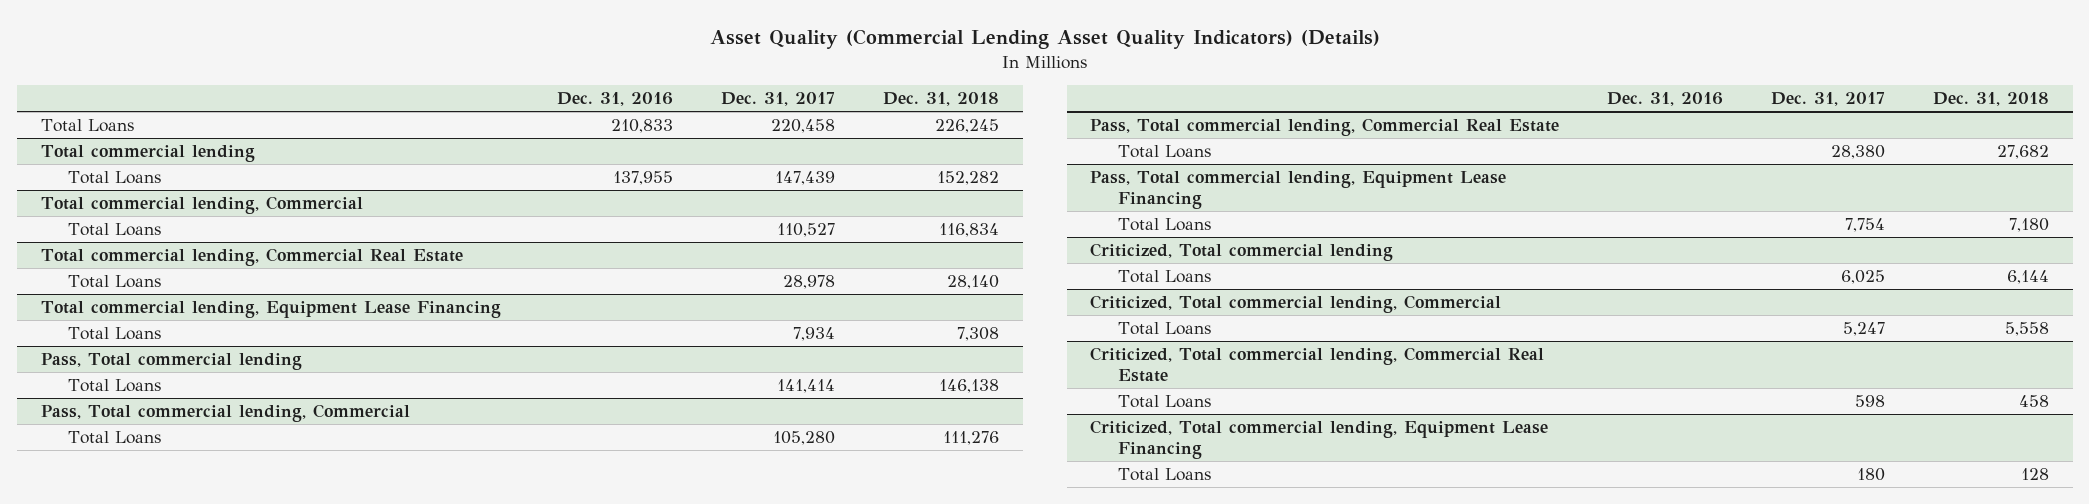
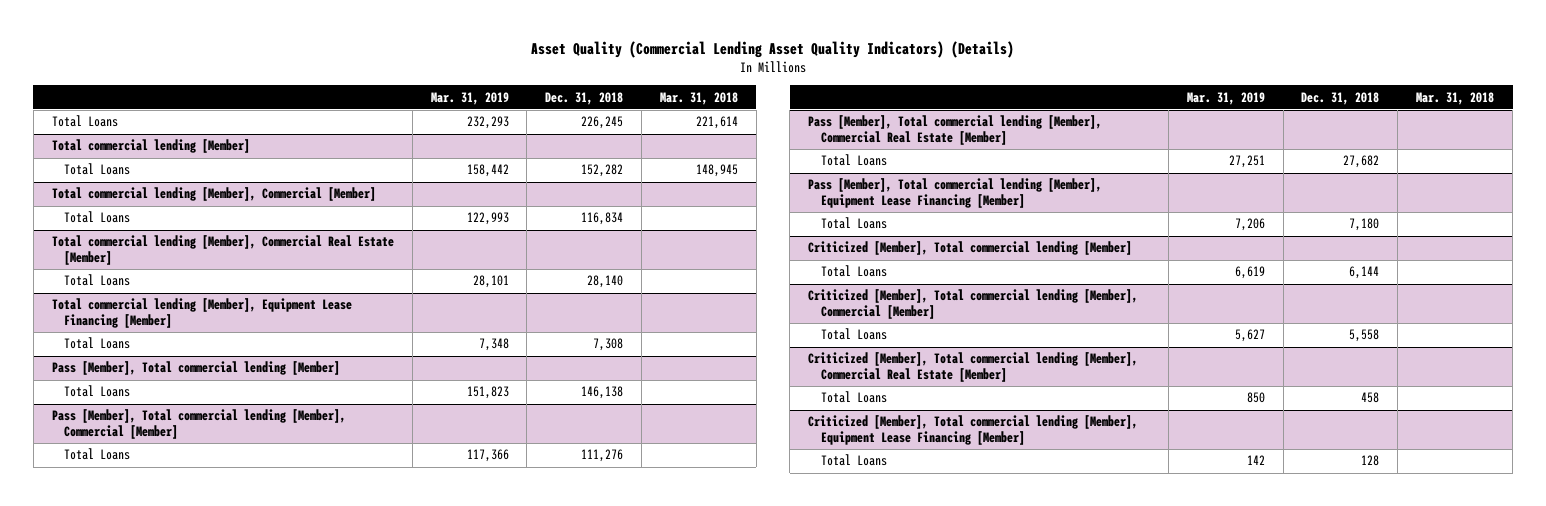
[557,92,674,107] Dec. 31, 2016 -> none
[721,92,836,107] Dec. 31, 2017 -> none
none -> [430,91,509,105] Mar. 31, 2019
none -> [660,91,739,105] Mar. 31, 2018
[40,145,255,163] Total commercial lending -> [51,139,250,154] Total commercial lending [Member]
[40,196,363,215] Total commercial lending, Commercial -> [51,187,376,202] Total commercial lending [Member], Commercial [Member]
[40,248,463,267] Total commercial lending, Commercial Real Estate -> [51,235,394,266] Total commercial lending [Member], Commercial Real Estate [Member]
[40,301,501,319] Total commercial lending, Equipment Lease Financing -> [51,298,352,329] Total commercial lending [Member], Equipment Lease Financing [Member]
[40,353,302,371] Pass, Total commercial lending -> [51,361,340,376] Pass [Member], Total commercial lending [Member]
[40,404,410,423] Pass, Total commercial lending, Commercial -> [51,409,346,440] Pass [Member], Total commercial lending [Member], Commercial [Member]
[1090,118,1560,137] Pass, Total commercial lending, Commercial Real Estate -> [807,115,1102,146] Pass [Member], Total commercial lending [Member], Commercial Real Estate [Member]
[1090,171,1507,209] Pass, Total commercial lending, Equipment Lease Financing -> [807,178,1102,209] Pass [Member], Total commercial lending [Member], Equipment Lease Financing [Member]
[1090,243,1394,262] Criticized, Total commercial lending -> [807,241,1132,256] Criticized [Member], Total commercial lending [Member]
[1090,295,1502,314] Criticized, Total commercial lending, Commercial -> [807,289,1138,320] Criticized [Member], Total commercial lending [Member], Commercial [Member]
[1090,347,1545,382] Criticized, Total commercial lending, Commercial Real Estate -> [807,352,1138,383] Criticized [Member], Total commercial lending [Member], Commercial Real Estate [Member]
[1090,420,1549,459] Criticized, Total commercial lending, Equipment Lease Financing -> [807,415,1138,446] Criticized [Member], Total commercial lending [Member], Equipment Lease Financing [Member]

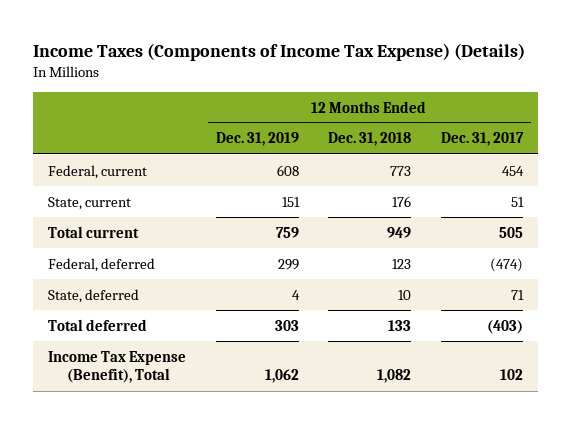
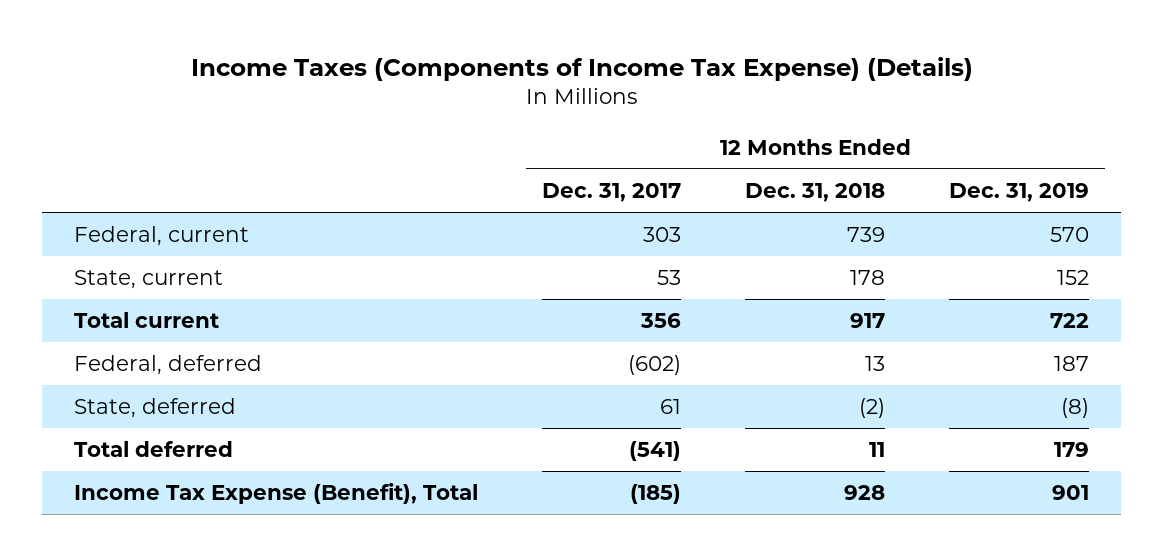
[276,164,299,176] 608 -> [1050,227,1090,243] 570
[390,165,412,176] 773 -> [847,227,886,243] 739
[502,165,525,176] 454 -> [643,227,682,243] 303
[281,196,300,207] 151 -> [1057,270,1090,286] 152
[392,195,412,207] 176 -> [850,270,886,286] 178
[511,196,525,207] 51 -> [657,270,682,286] 53
[275,226,299,238] 759 -> [1050,313,1090,329] 722
[387,226,412,238] 949 -> [850,313,886,329] 917
[499,226,524,238] 505 -> [640,313,682,329] 356
[277,258,299,270] 299 -> [1054,356,1090,372] 187
[392,258,412,269] 123 -> [865,356,886,372] 13
[490,257,524,272] (474) -> [628,355,682,376] (602)
[291,289,300,300] 4 -> [1061,398,1090,419] (8)
[398,289,412,300] 10 -> [859,398,886,419] (2)
[511,289,525,300] 71 -> [660,399,682,415] 61
[274,319,299,331] 303 -> [1054,442,1090,458] 179
[388,319,412,331] 133 -> [869,442,886,458] 11
[487,319,524,334] (403) -> [629,441,682,462] (541)
[264,369,299,384] 1,062 -> [1052,485,1090,501] 901
[377,369,412,384] 1,082 -> [844,485,886,501] 928
[500,369,524,381] 102 -> [630,484,682,505] (185)

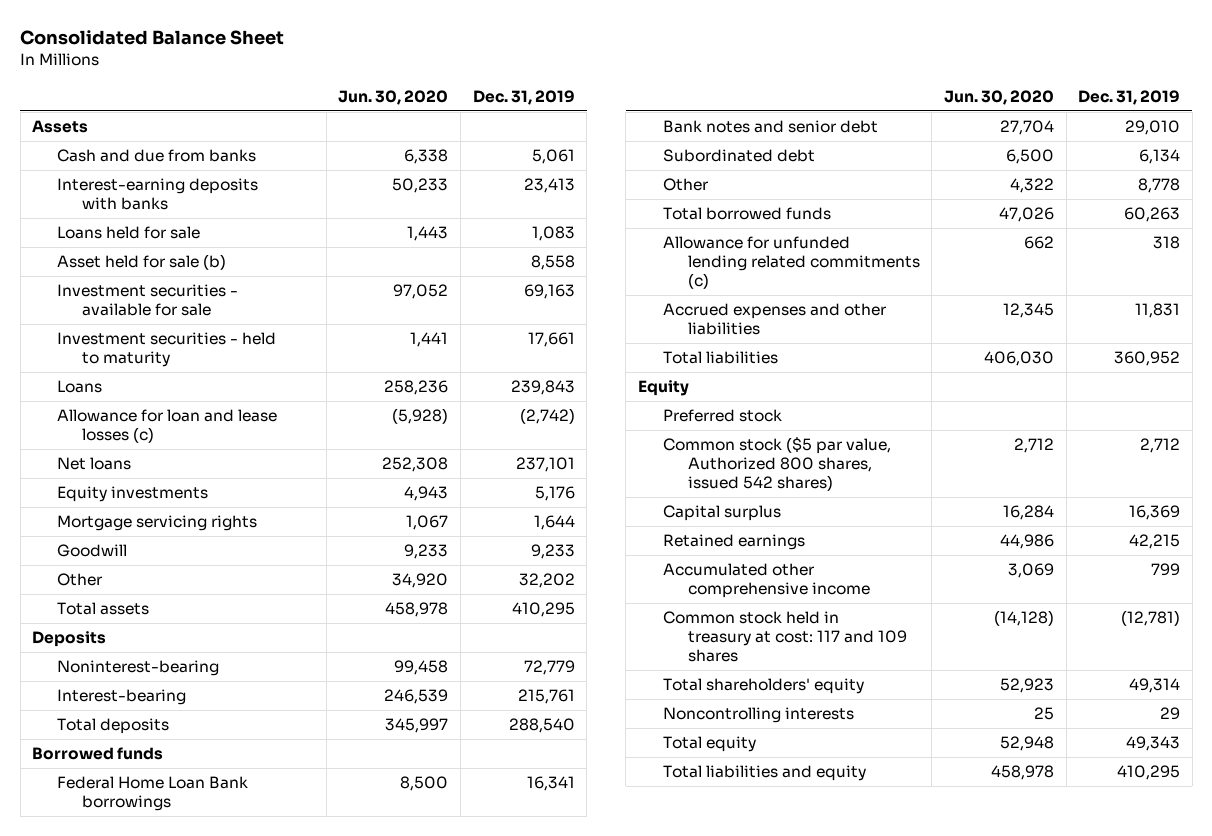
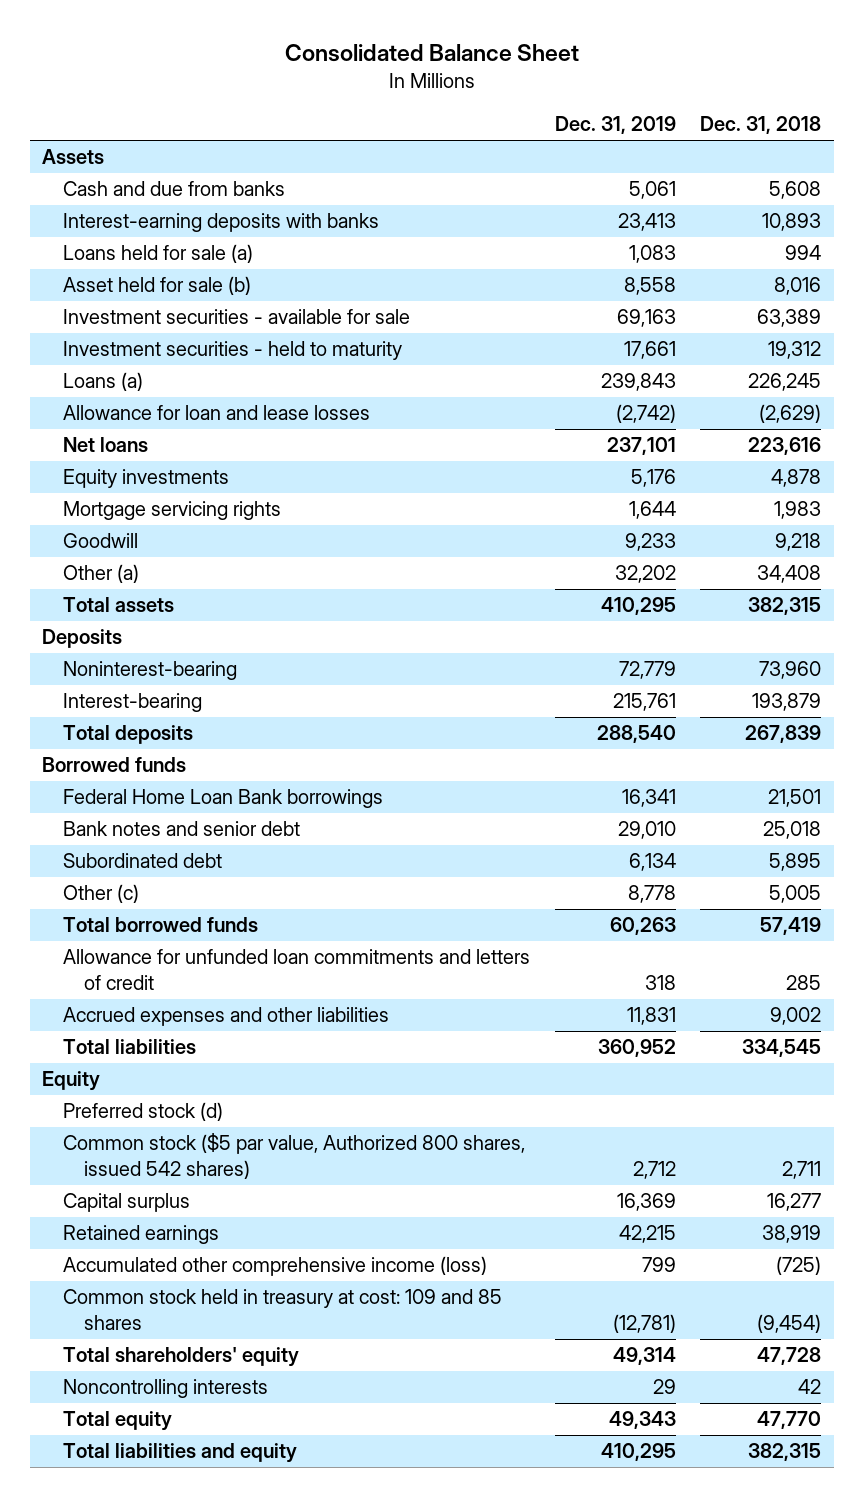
[338,89,449,105] Jun. 30, 2020 -> none
none -> [700,116,822,135] Dec. 31, 2018
[57,226,201,240] Loans held for sale -> [63,244,254,264] Loans held for sale (a)
[57,380,103,394] Loans -> [63,372,144,392] Loans (a)
[57,409,278,444] Allowance for loan and lease losses (c) -> [63,405,371,421] Allowance for loan and lease losses
[57,573,103,587] Other -> [63,564,140,584] Other (a)
[662,178,708,192] Other -> [63,884,140,904] Other (c)
[662,236,920,289] Allowance for unfunded lending related commitments (c) -> [63,949,531,990] Allowance for unfunded loan commitments and letters of credit
[662,409,782,423] Preferred stock -> [63,1102,224,1122] Preferred stock (d)
[662,563,870,599] Accumulated other comprehensive income -> [63,1256,488,1277] Accumulated other comprehensive income (loss)
[662,611,907,662] Common stock held in treasury at cost: 117 and 109 shares -> [63,1289,503,1330] Common stock held in treasury at cost: 109 and 85 shares

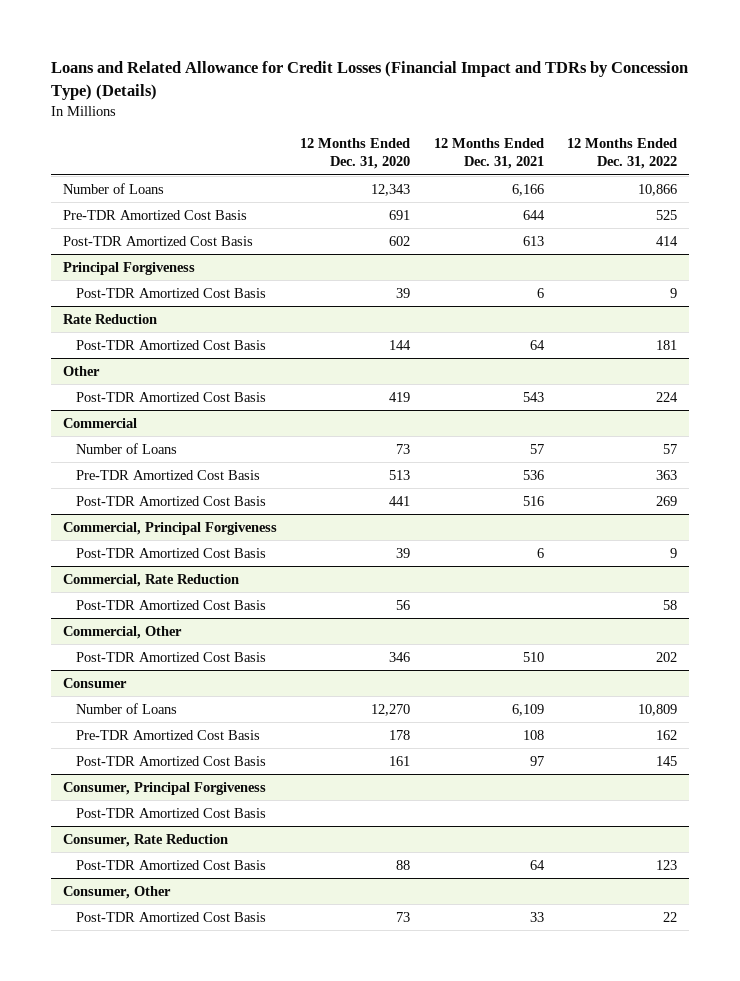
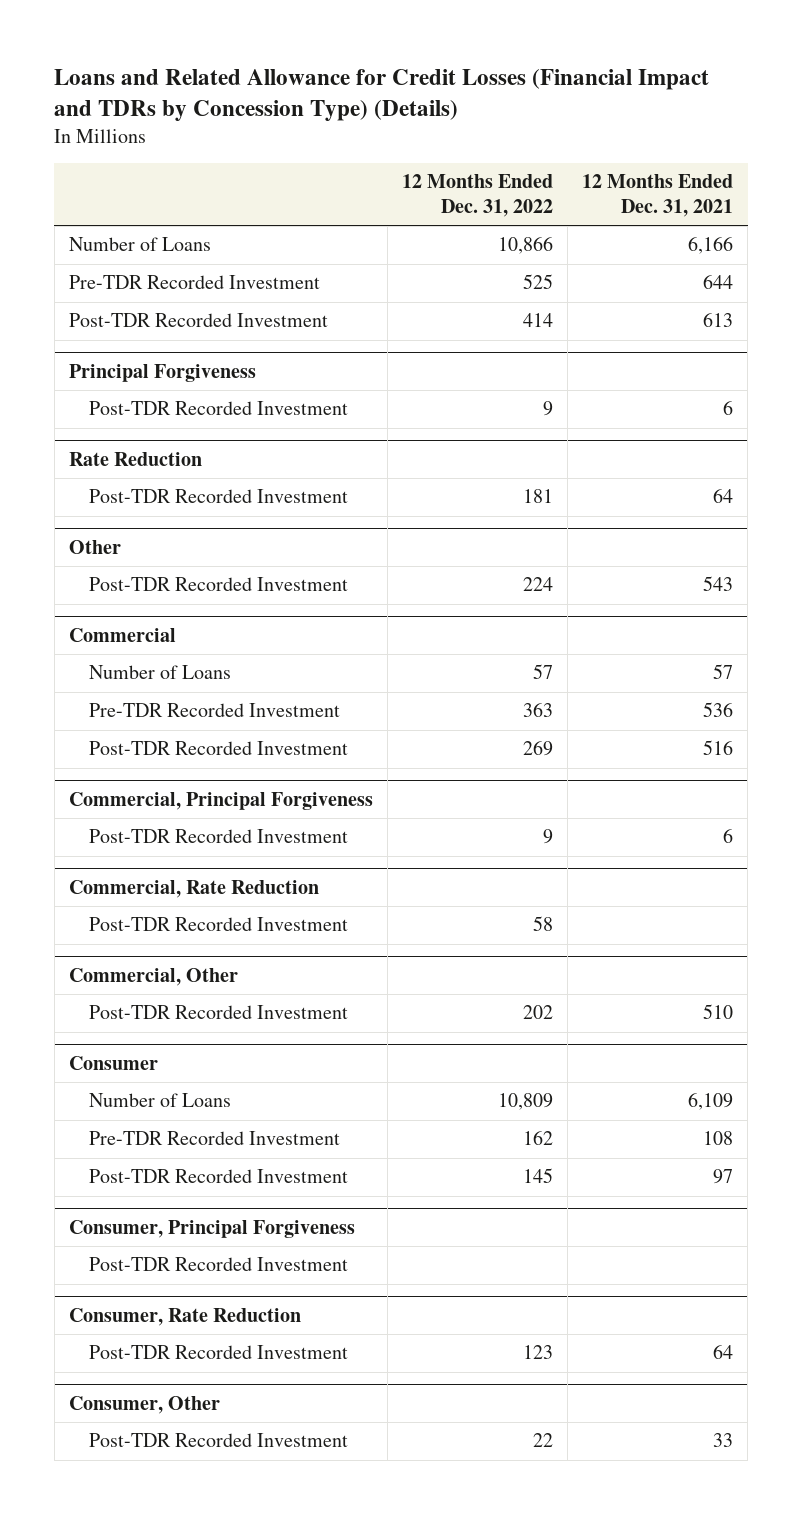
[300,137,411,170] 12 Months Ended Dec. 31, 2020 -> none
[62,209,247,220] Pre-TDR Amortized Cost Basis -> [68,275,320,290] Pre-TDR Recorded Investment
[62,235,253,246] Post-TDR Amortized Cost Basis -> [68,313,328,328] Post-TDR Recorded Investment
[75,287,266,298] Post-TDR Amortized Cost Basis -> none
none -> [89,401,349,416] Post-TDR Recorded Investment
[75,339,266,350] Post-TDR Amortized Cost Basis -> [89,489,349,504] Post-TDR Recorded Investment
[75,391,266,402] Post-TDR Amortized Cost Basis -> [89,577,349,592] Post-TDR Recorded Investment
[75,469,260,480] Pre-TDR Amortized Cost Basis -> [89,703,341,718] Pre-TDR Recorded Investment
[75,495,266,506] Post-TDR Amortized Cost Basis -> [89,741,349,756] Post-TDR Recorded Investment
[75,547,266,558] Post-TDR Amortized Cost Basis -> none
none -> [89,829,349,844] Post-TDR Recorded Investment
[75,599,266,610] Post-TDR Amortized Cost Basis -> none
none -> [89,917,349,932] Post-TDR Recorded Investment
[75,651,266,662] Post-TDR Amortized Cost Basis -> [89,1005,349,1020] Post-TDR Recorded Investment
[75,729,260,740] Pre-TDR Amortized Cost Basis -> [89,1131,341,1146] Pre-TDR Recorded Investment
[75,755,266,766] Post-TDR Amortized Cost Basis -> [89,1169,349,1184] Post-TDR Recorded Investment
[75,807,266,818] Post-TDR Amortized Cost Basis -> none
none -> [89,1257,349,1272] Post-TDR Recorded Investment
[75,859,266,870] Post-TDR Amortized Cost Basis -> [89,1345,349,1360] Post-TDR Recorded Investment
[75,911,266,922] Post-TDR Amortized Cost Basis -> [89,1433,349,1448] Post-TDR Recorded Investment

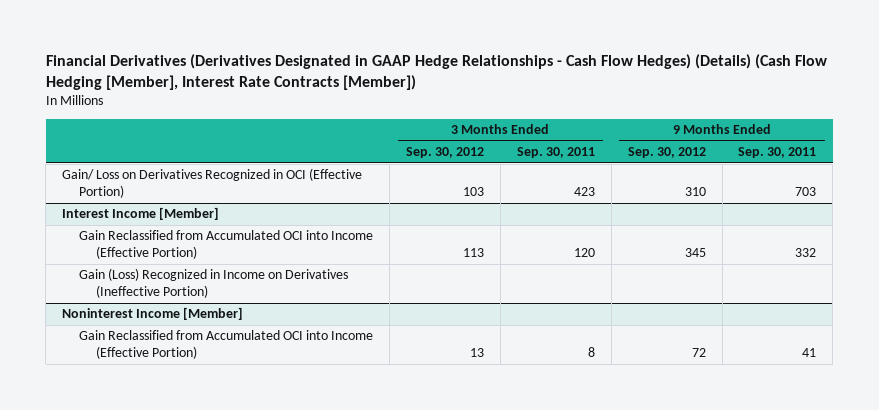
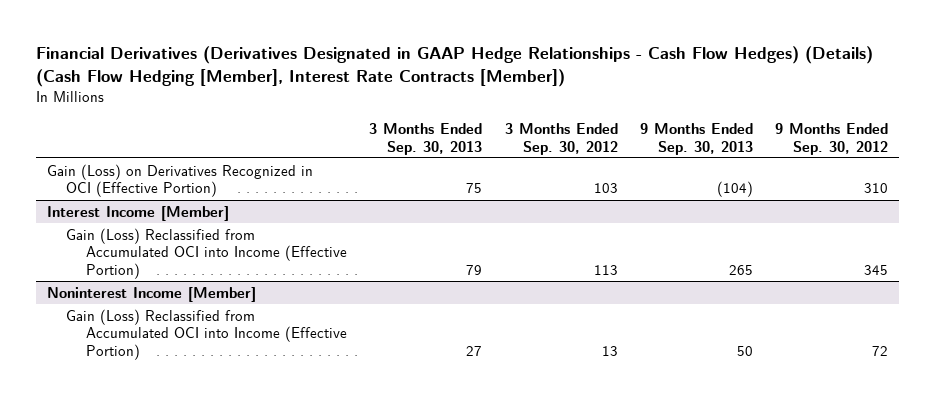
[516,147,595,159] Sep. 30, 2011 -> none
[738,147,817,159] Sep. 30, 2011 -> none
none -> [369,122,483,155] 3 Months Ended Sep. 30, 2013
none -> [639,122,753,155] 9 Months Ended Sep. 30, 2013
[62,168,363,198] Gain/ Loss on Derivatives Recognized in OCI (Effective Portion) -> [46,163,313,198] Gain (Loss) on Derivatives Recognized in OCI (Effective Portion)
[79,268,349,298] Gain (Loss) Recognized in Income on Derivatives (Ineffective Portion) -> none
[79,230,374,259] Gain Reclassified from Accumulated OCI into Income (Effective Portion) -> [66,227,348,279] Gain (Loss) Reclassified from Accumulated OCI into Income (Effective Portion)
[79,330,374,359] Gain Reclassified from Accumulated OCI into Income (Effective Portion) -> [66,308,348,360] Gain (Loss) Reclassified from Accumulated OCI into Income (Effective Portion)

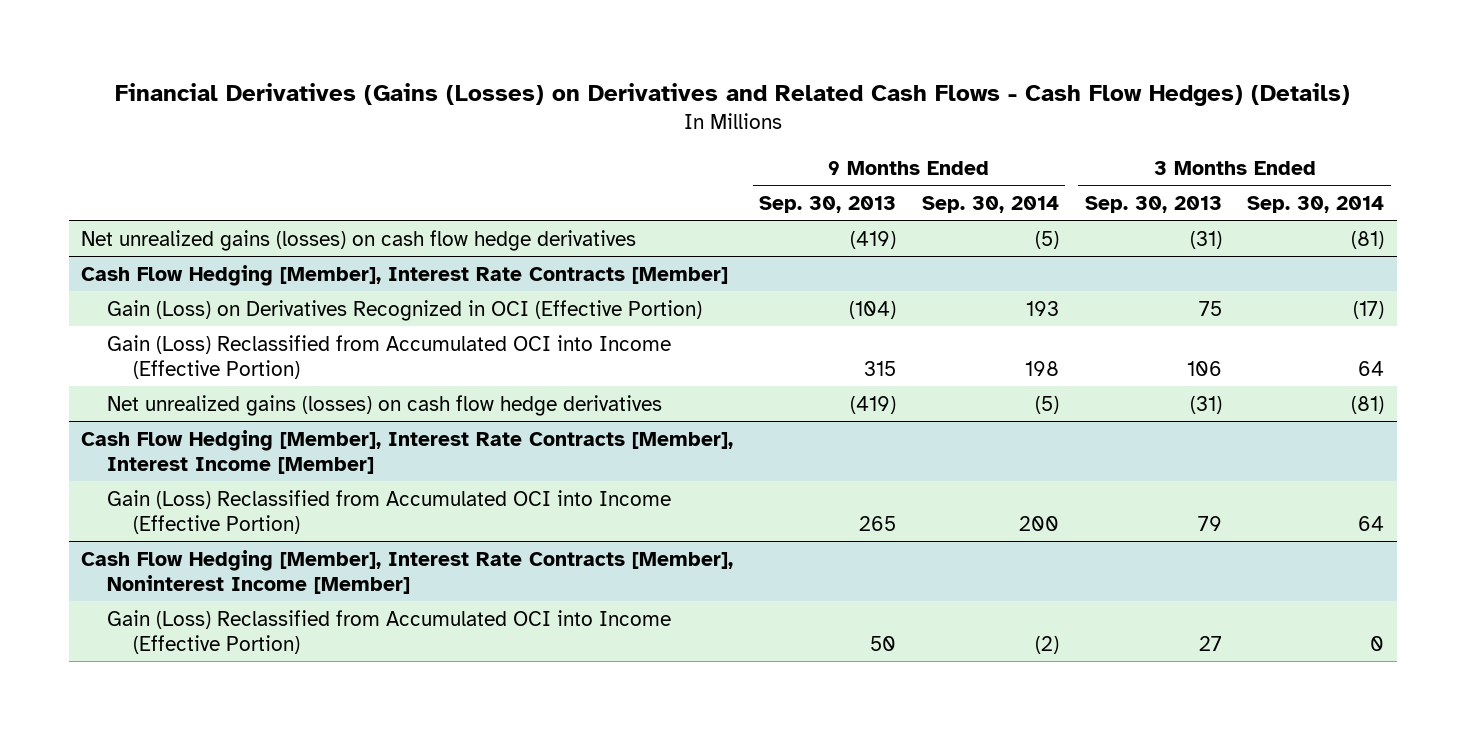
[35,45,873,88] Financial Derivatives (Derivatives Designated in GAAP Hedge Relationships - Cash Flow Hedges) (Details) (Cash Flow Hedging [Member], Interest Rate Contracts [Member]) -> [114,82,1350,106] Financial Derivatives (Gains (Losses) on Derivatives and Related Cash Flows - Cash Flow Hedges) (Details)
[504,122,618,155] 3 Months Ended Sep. 30, 2012 -> none
[775,122,889,155] 9 Months Ended Sep. 30, 2012 -> none
none -> [921,196,1059,214] Sep. 30, 2014
none -> [1247,196,1385,214] Sep. 30, 2014
none -> [81,229,637,251] Net unrealized gains (losses) on cash flow hedge derivatives
none -> [81,264,729,286] Cash Flow Hedging [Member], Interest Rate Contracts [Member]
[46,205,229,221] Interest Income [Member] -> none
none -> [107,334,672,379] Gain (Loss) Reclassified from Accumulated OCI into Income (Effective Portion)
none -> [107,394,663,416] Net unrealized gains (losses) on cash flow hedge derivatives
none -> [81,429,734,474] Cash Flow Hedging [Member], Interest Rate Contracts [Member], Interest Income [Member]
[46,286,256,302] Noninterest Income [Member] -> none
none -> [81,549,734,594] Cash Flow Hedging [Member], Interest Rate Contracts [Member], Noninterest Income [Member]

